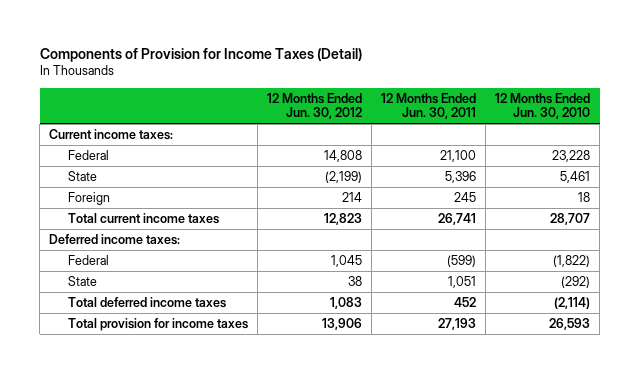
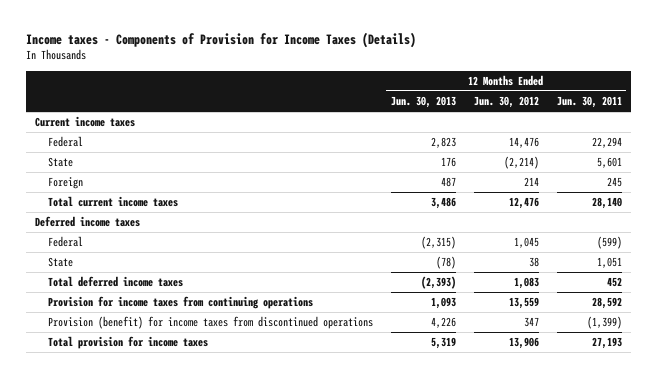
[39,47,362,62] Components of Provision for Income Taxes (Detail) -> [25,31,416,48] Income taxes - Components of Provision for Income Taxes (Details)
[495,92,591,120] 12 Months Ended Jun. 30, 2010 -> none
none -> [390,95,456,108] Jun. 30, 2013
[49,128,174,140] Current income taxes: -> [34,116,135,128] Current income taxes
[323,149,362,162] 14,808 -> [508,137,539,149] 14,476
[440,149,477,162] 21,100 -> [591,137,622,149] 22,294
[324,170,362,183] (2,199) -> [503,156,539,170] (2,214)
[445,170,477,183] 5,396 -> [596,157,622,169] 5,601
[323,212,362,225] 12,823 -> [508,197,539,210] 12,476
[438,212,477,225] 26,741 -> [591,197,622,210] 28,140
[49,233,181,245] Deferred income taxes: -> [34,216,140,228] Deferred income taxes
none -> [47,296,313,310] Provision for income taxes from continuing operations
none -> [47,316,373,330] Provision (benefit) for income taxes from discontinued operations

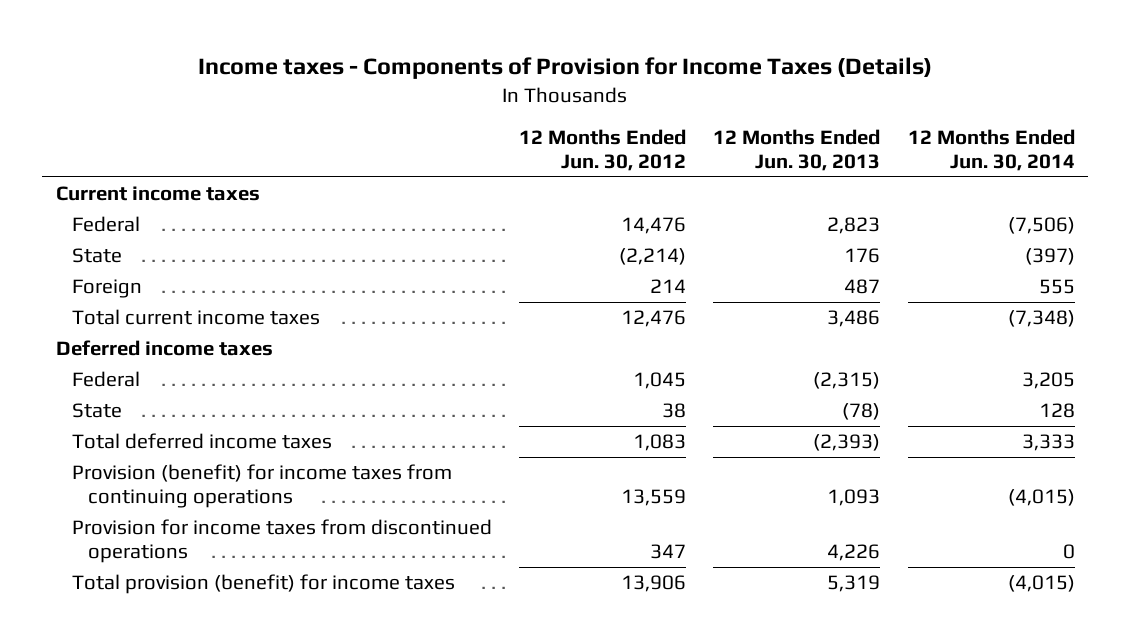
[556,95,622,108] Jun. 30, 2011 -> none
none -> [907,129,1075,172] 12 Months Ended Jun. 30, 2014
[47,296,313,310] Provision for income taxes from continuing operations -> [71,464,452,508] Provision (benefit) for income taxes from continuing operations
[47,316,373,330] Provision (benefit) for income taxes from discontinued operations -> [71,519,492,563] Provision for income taxes from discontinued operations
[47,336,208,350] Total provision for income taxes -> [71,574,455,595] Total provision (benefit) for income taxes

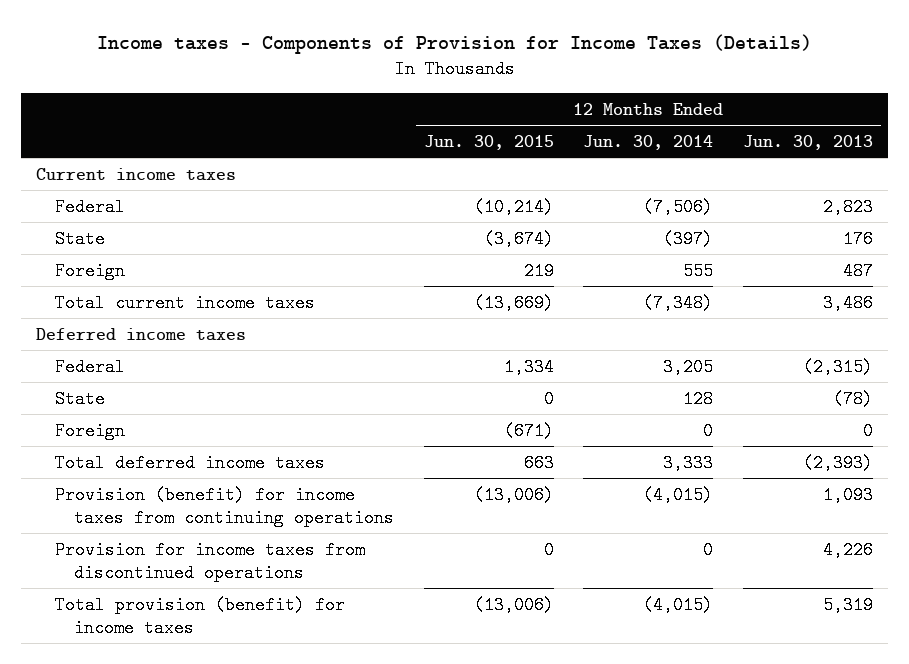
[519,129,687,172] 12 Months Ended Jun. 30, 2012 -> none
none -> [423,134,554,150] Jun. 30, 2015
none -> [54,421,125,440] Foreign

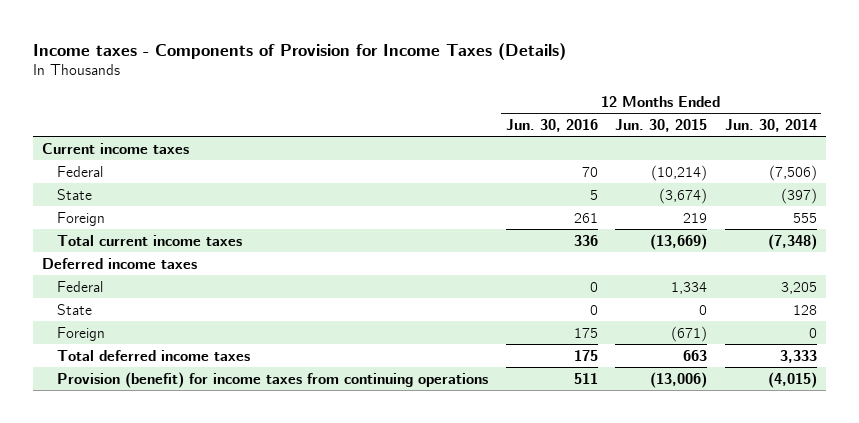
[743,134,874,150] Jun. 30, 2013 -> none
none -> [505,118,598,132] Jun. 30, 2016
[54,540,365,582] Provision for income taxes from discontinued operations -> none
[54,595,345,637] Total provision (benefit) for income taxes -> none

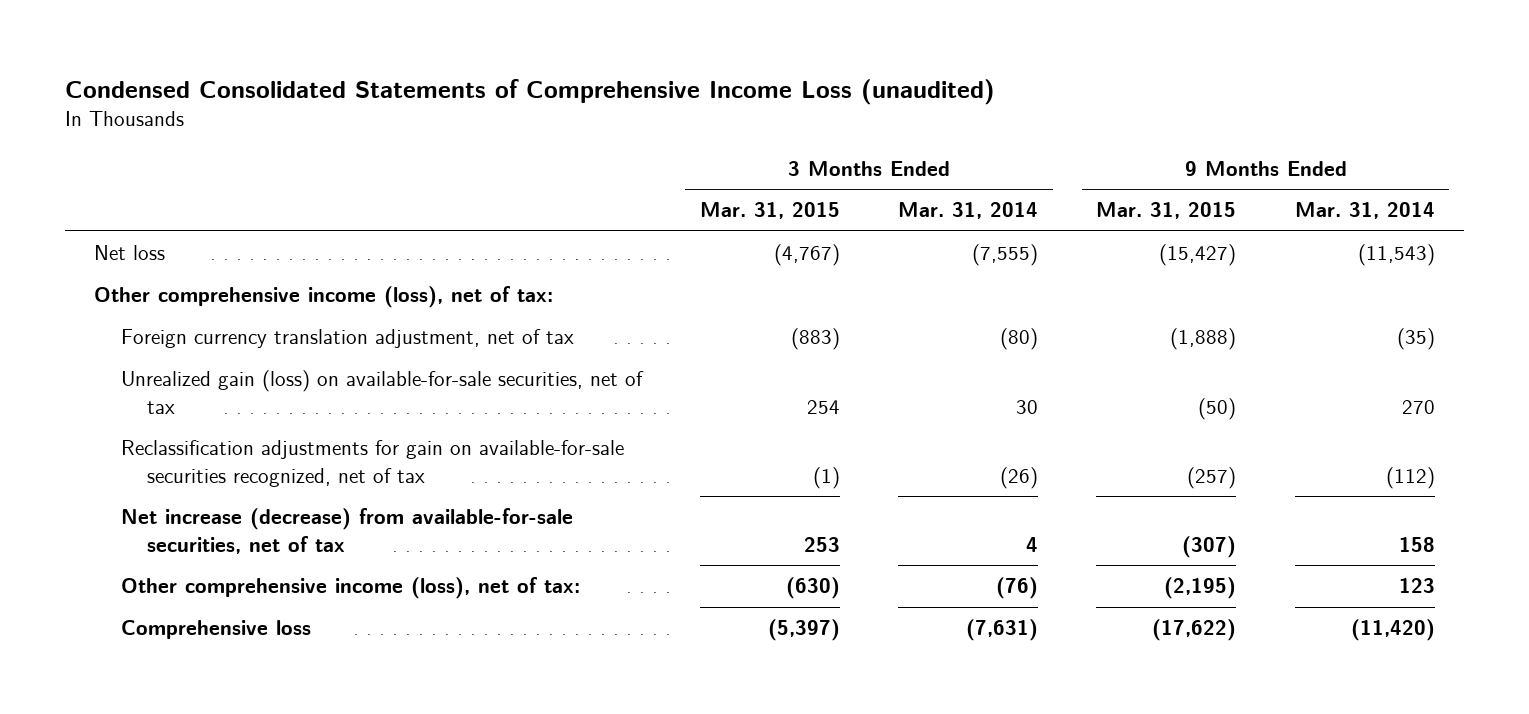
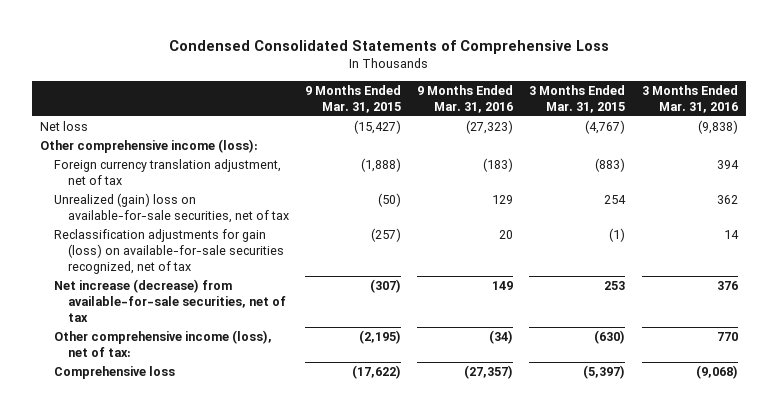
[65,78,996,105] Condensed Consolidated Statements of Comprehensive Income Loss (unaudited) -> [168,40,609,55] Condensed Consolidated Statements of Comprehensive Loss
[898,202,1039,220] Mar. 31, 2014 -> none
[1294,202,1435,220] Mar. 31, 2014 -> none
none -> [417,84,514,113] 9 Months Ended Mar. 31, 2016
none -> [641,84,738,113] 3 Months Ended Mar. 31, 2016
[94,286,554,309] Other comprehensive income (loss), net of tax: -> [39,139,258,154] Other comprehensive income (loss):
[120,370,644,414] Unrealized gain (loss) on available-for-sale securities, net of tax -> [53,193,289,223] Unrealized (gain) loss on available-for-sale securities, net of tax
[120,440,624,487] Reclassification adjustments for gain on available-for-sale securities recognized, net of tax -> [53,229,284,274] Reclassification adjustments for gain (loss) on available-for-sale securities recognized, net of tax

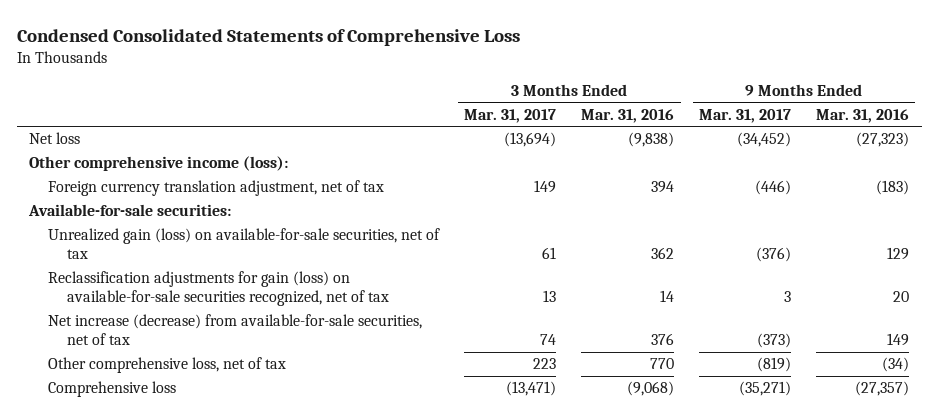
[304,84,401,113] 9 Months Ended Mar. 31, 2015 -> none
[529,84,626,113] 3 Months Ended Mar. 31, 2015 -> none
none -> [464,109,557,124] Mar. 31, 2017
none -> [699,109,792,124] Mar. 31, 2017
none -> [28,204,232,217] Available-for-sale securities:
[53,193,289,223] Unrealized (gain) loss on available-for-sale securities, net of tax -> [48,228,441,260] Unrealized gain (loss) on available-for-sale securities, net of tax
[53,330,272,357] Other comprehensive income (loss), net of tax: -> [48,357,287,374] Other comprehensive loss, net of tax

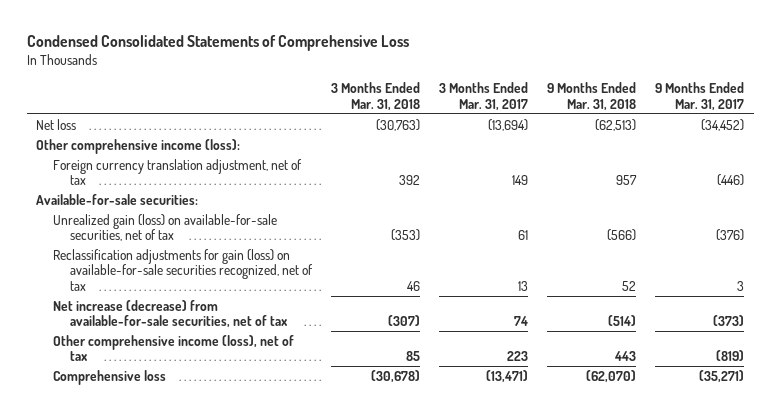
[581,109,675,124] Mar. 31, 2016 -> none
[816,109,910,124] Mar. 31, 2016 -> none
none -> [330,82,420,111] 3 Months Ended Mar. 31, 2018
none -> [547,82,637,111] 9 Months Ended Mar. 31, 2018
[48,357,287,374] Other comprehensive loss, net of tax -> [53,334,295,362] Other comprehensive income (loss), net of tax

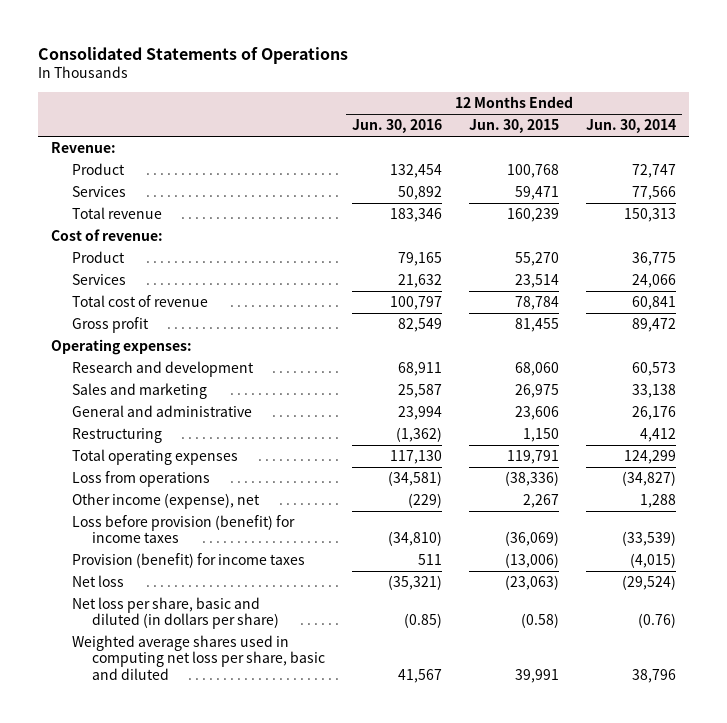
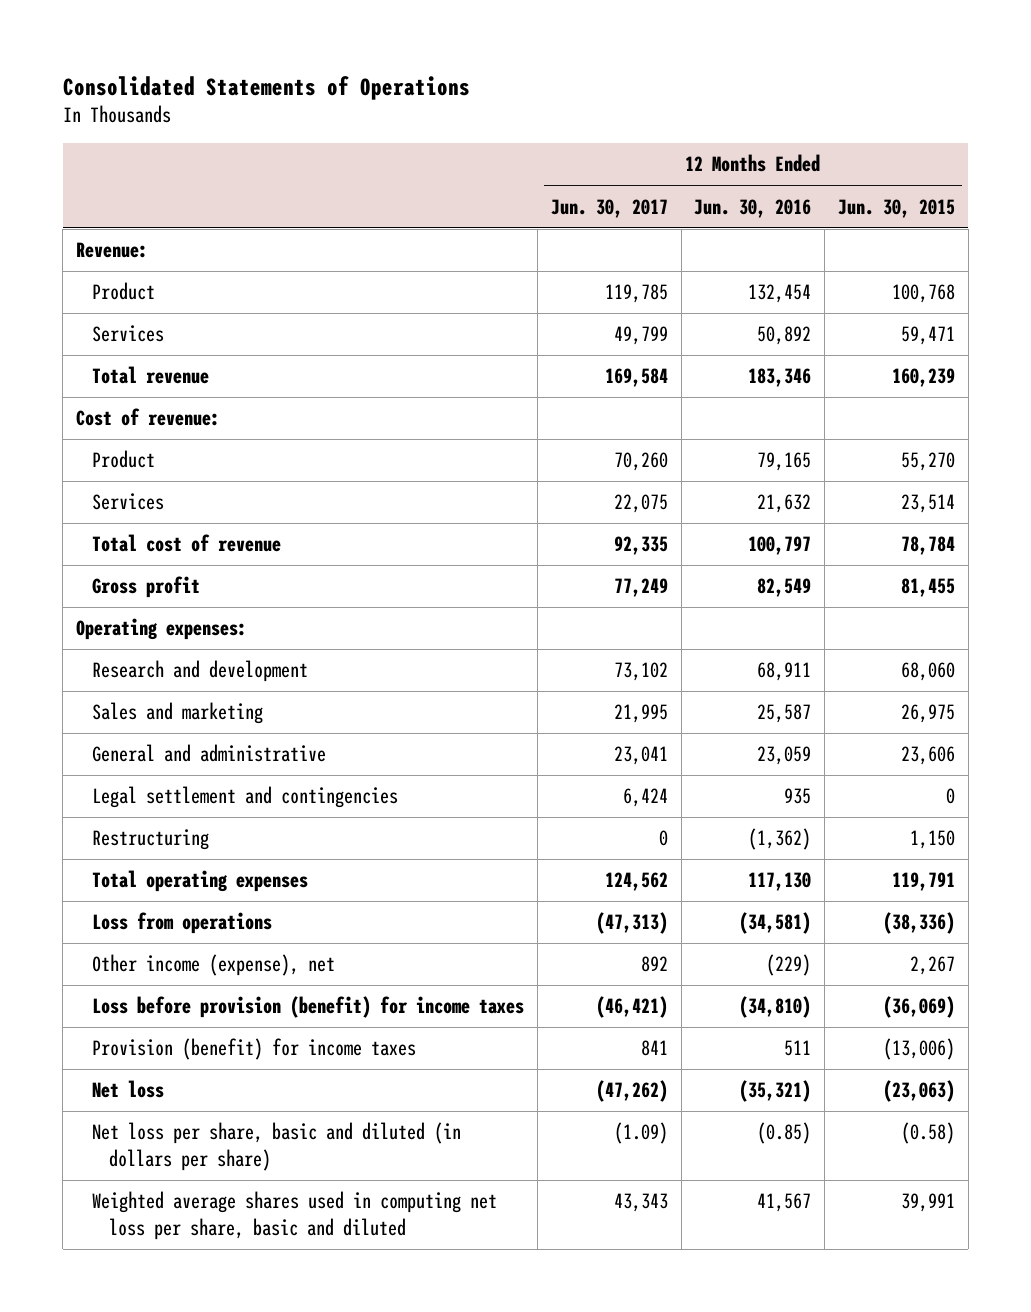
[585,119,676,134] Jun. 30, 2014 -> none
none -> [550,198,668,218] Jun. 30, 2017
[398,406,443,421] 23,994 -> [757,746,812,766] 23,059
none -> [92,786,399,809] Legal settlement and contingencies

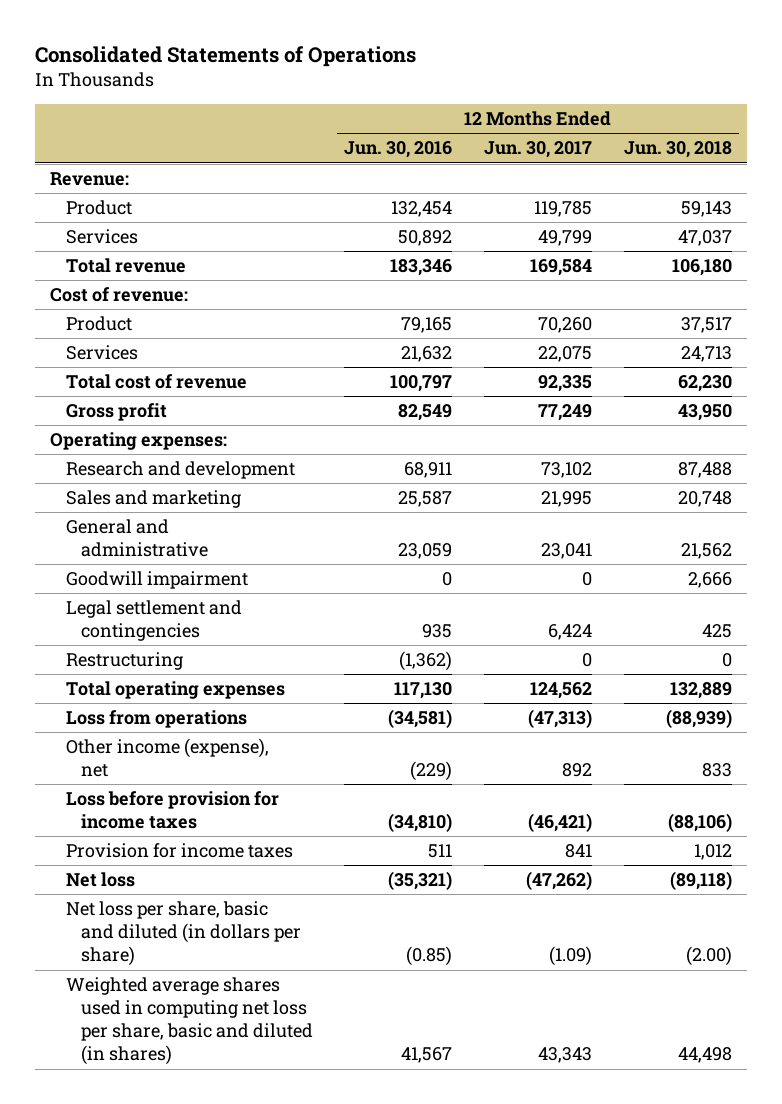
[838,198,956,218] Jun. 30, 2015 -> none
none -> [623,141,732,159] Jun. 30, 2018
none -> [65,571,248,590] Goodwill impairment
[92,996,525,1019] Loss before provision (benefit) for income taxes -> [65,791,279,830] Loss before provision for income taxes
[92,1038,417,1061] Provision (benefit) for income taxes -> [65,843,293,859] Provision for income taxes
[92,1191,498,1240] Weighted average shares used in computing net loss per share, basic and diluted -> [65,977,313,1066] Weighted average shares used in computing net loss per share, basic and diluted (in shares)

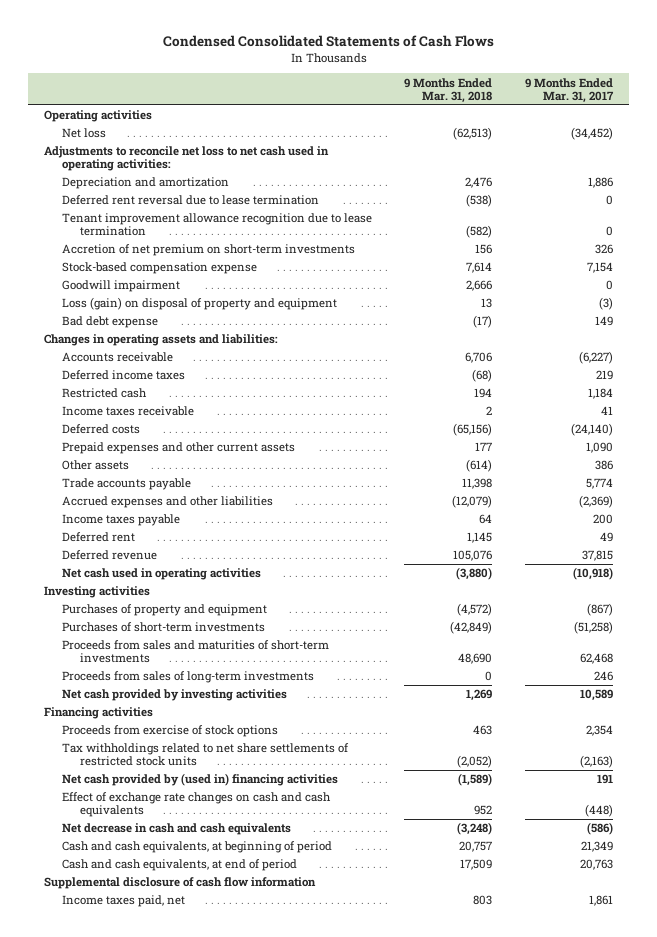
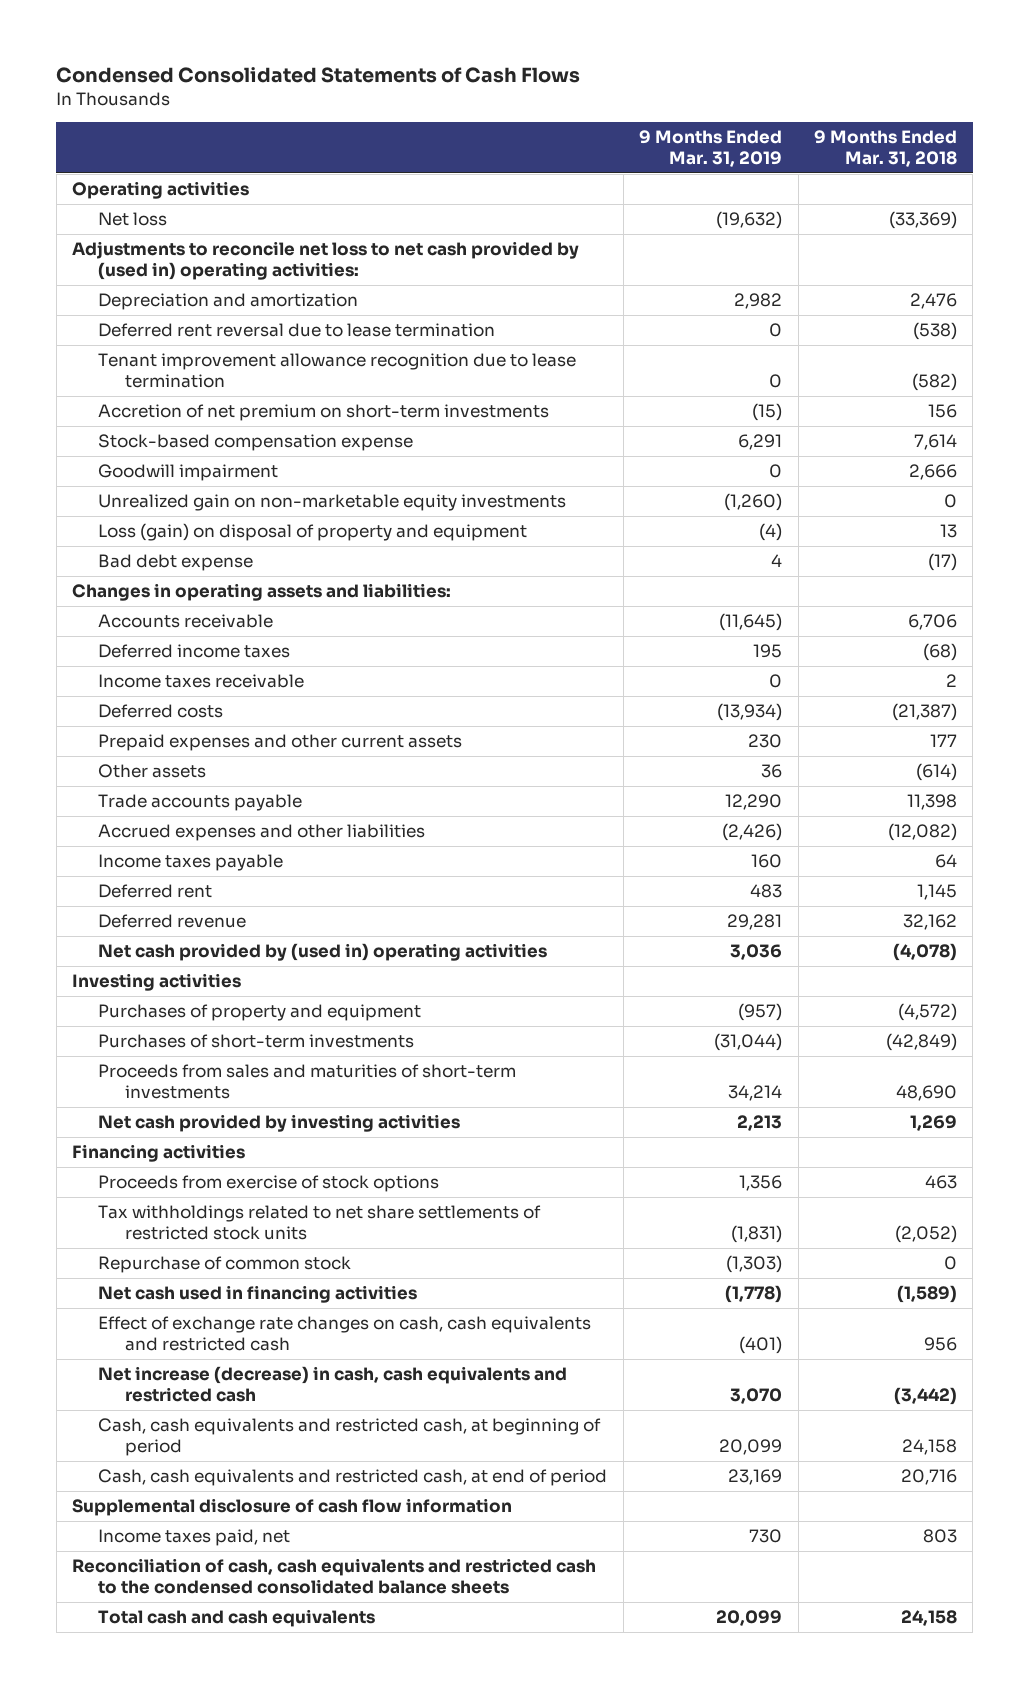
[524,77,614,103] 9 Months Ended Mar. 31, 2017 -> none
none -> [639,129,783,167] 9 Months Ended Mar. 31, 2019
[453,127,493,141] (62,513) -> [888,211,957,230] (33,369)
[44,146,330,172] Adjustments to reconcile net loss to net cash used in operating activities: -> [71,241,579,281] Adjustments to reconcile net loss to net cash provided by (used in) operating activities:
none -> [98,494,567,512] Unrealized gain on non-marketable equity investments
[62,388,148,399] Restricted cash -> none
[453,423,493,437] (65,156) -> [891,703,957,722] (21,387)
[452,495,493,509] (12,079) -> [887,823,957,842] (12,082)
[453,550,493,562] 105,076 -> [902,914,957,931] 32,162
[62,568,262,581] Net cash used in operating activities -> [98,943,548,962] Net cash provided by (used in) operating activities
[456,567,493,581] (3,880) -> [892,943,957,962] (4,078)
[62,671,315,684] Proceeds from sales of long-term investments -> none
none -> [98,1256,352,1274] Repurchase of common stock
[62,773,339,787] Net cash provided by (used in) financing activities -> [98,1285,418,1304] Net cash used in financing activities
[62,792,332,818] Effect of exchange rate changes on cash and cash equivalents -> [98,1316,592,1352] Effect of exchange rate changes on cash, cash equivalents and restricted cash
[474,805,493,816] 952 -> [923,1337,957,1352] 956
[62,823,292,836] Net decrease in cash and cash equivalents -> [98,1366,568,1403] Net increase (decrease) in cash, cash equivalents and restricted cash
[457,822,493,836] (3,248) -> [893,1387,957,1406] (3,442)
[62,841,333,854] Cash and cash equivalents, at beginning of period -> [98,1418,602,1457] Cash, cash equivalents and restricted cash, at beginning of period
[459,841,493,853] 20,757 -> [901,1439,957,1456] 24,158
[62,859,298,872] Cash and cash equivalents, at end of period -> [98,1469,608,1487] Cash, cash equivalents and restricted cash, at end of period
[460,859,493,871] 17,509 -> [900,1469,957,1486] 20,716
none -> [71,1558,596,1595] Reconciliation of cash, cash equivalents and restricted cash to the condensed consolidated balance sheets
none -> [98,1609,376,1628] Total cash and cash equivalents

